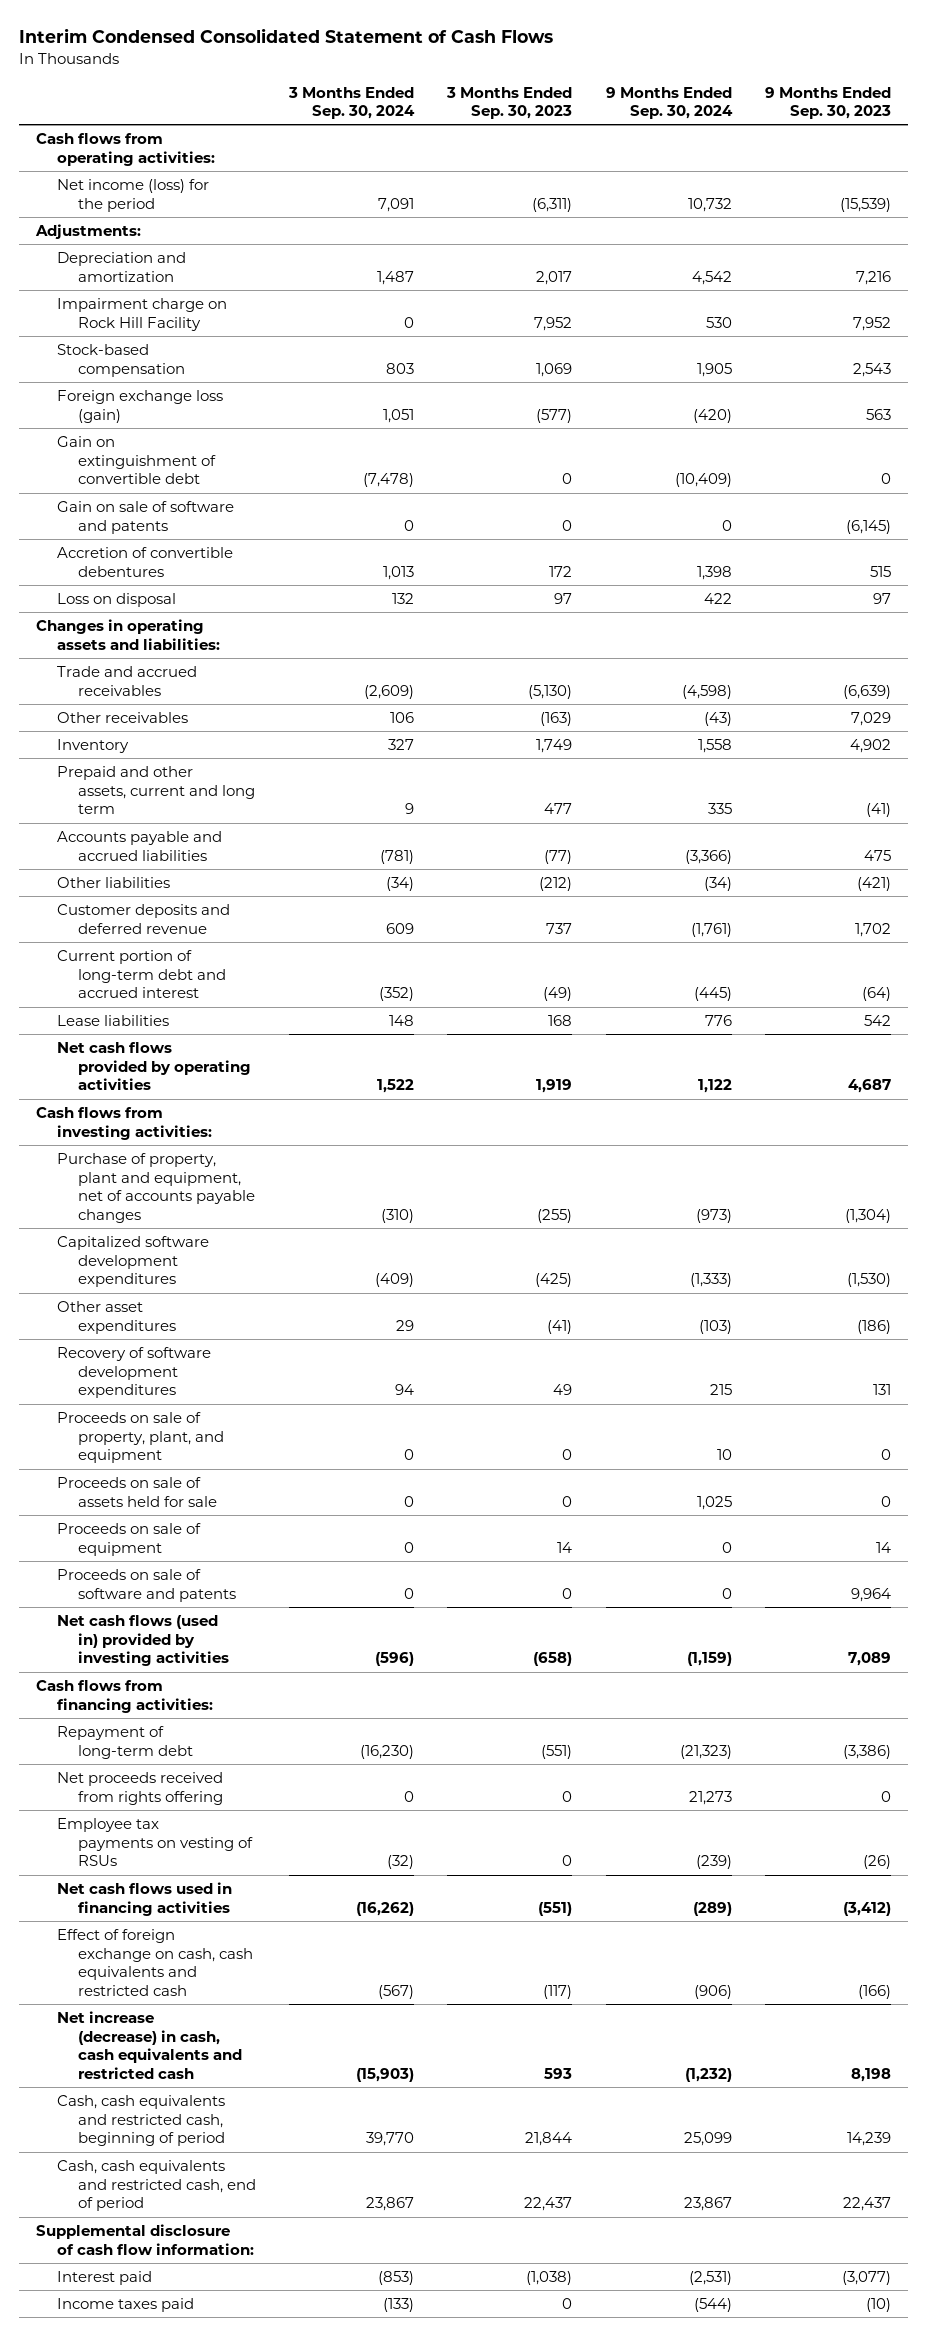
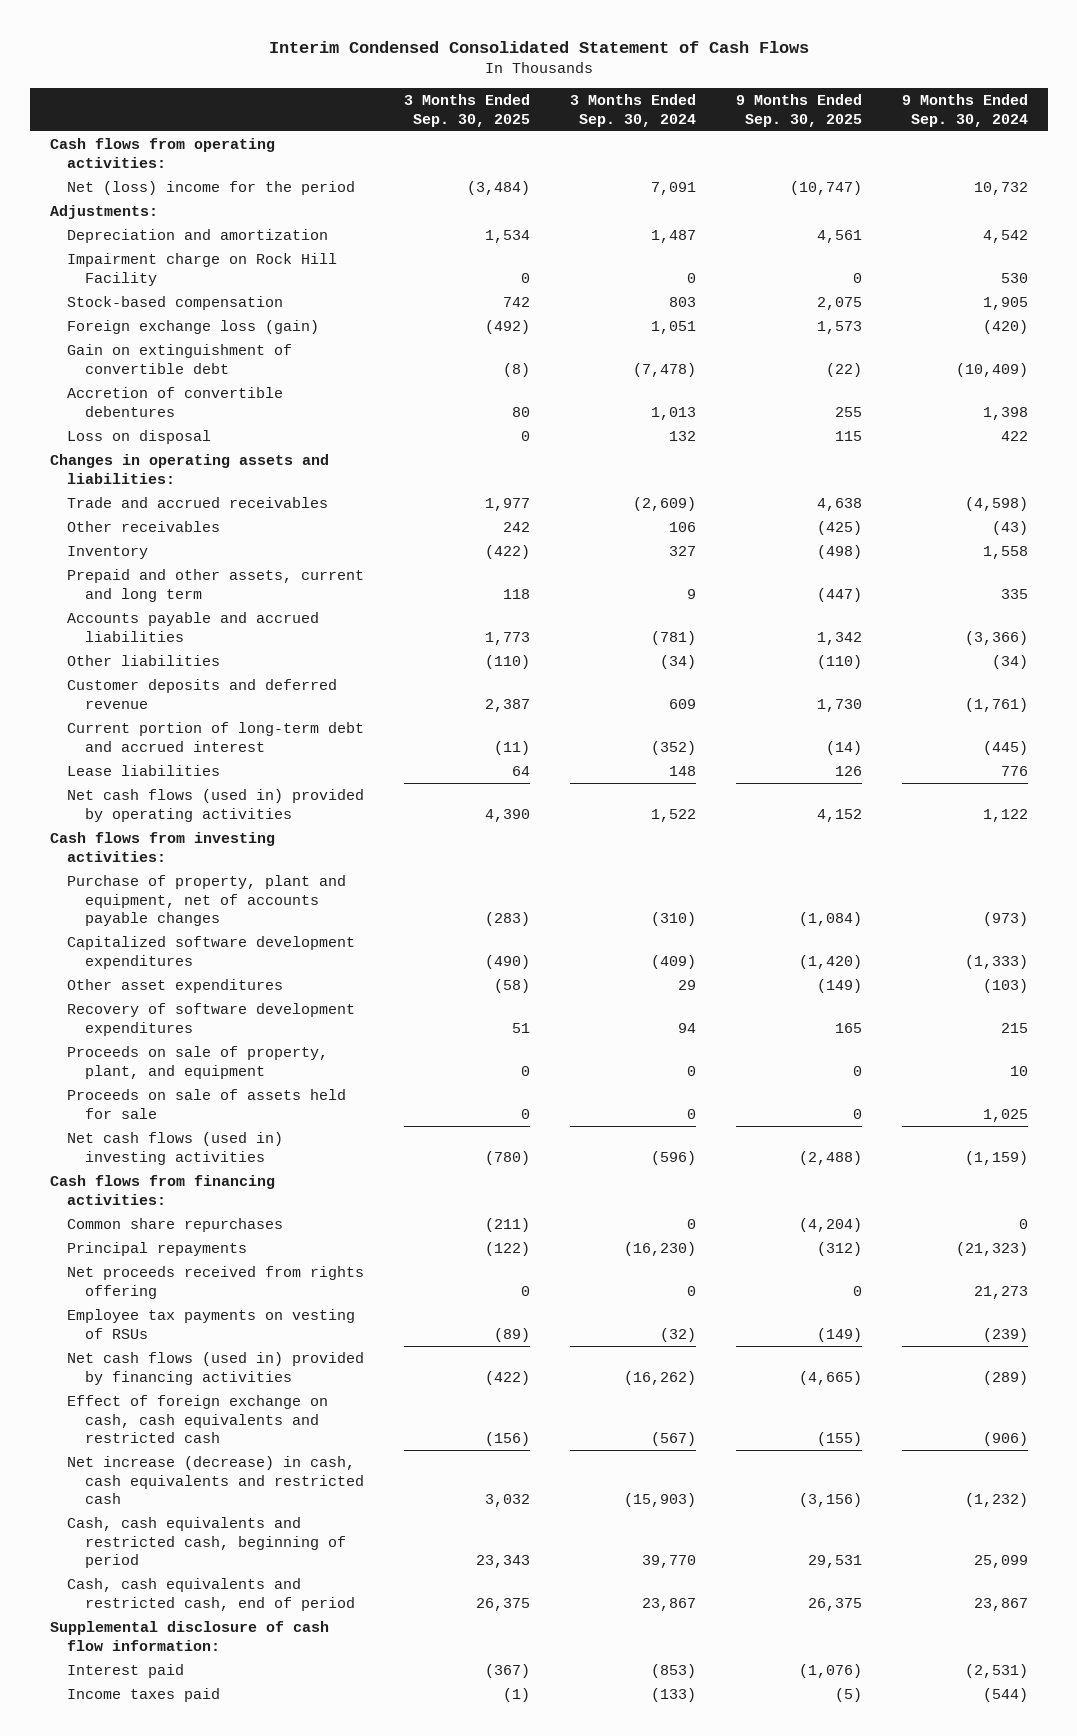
[446,86,573,120] 3 Months Ended Sep. 30, 2023 -> none
[765,86,892,120] 9 Months Ended Sep. 30, 2023 -> none
none -> [404,93,531,127] 3 Months Ended Sep. 30, 2025
none -> [735,93,862,127] 9 Months Ended Sep. 30, 2025
[56,178,209,212] Net income (loss) for the period -> [67,180,356,195] Net (loss) income for the period
[56,500,234,534] Gain on sale of software and patents -> none
[56,1041,251,1091] Net cash flows provided by operating activities -> [67,788,365,822] Net cash flows (used in) provided by operating activities
[56,1522,201,1556] Proceeds on sale of equipment -> none
[56,1568,236,1602] Proceeds on sale of software and patents -> none
[56,1614,229,1667] Net cash flows (used in) provided by investing activities -> [67,1131,284,1165] Net cash flows (used in) investing activities
none -> [67,1217,284,1232] Common share repurchases
[56,1725,193,1759] Repayment of long-term debt -> [67,1241,248,1256] Principal repayments
[56,1881,232,1916] Net cash flows used in financing activities -> [67,1351,365,1385] Net cash flows (used in) provided by financing activities

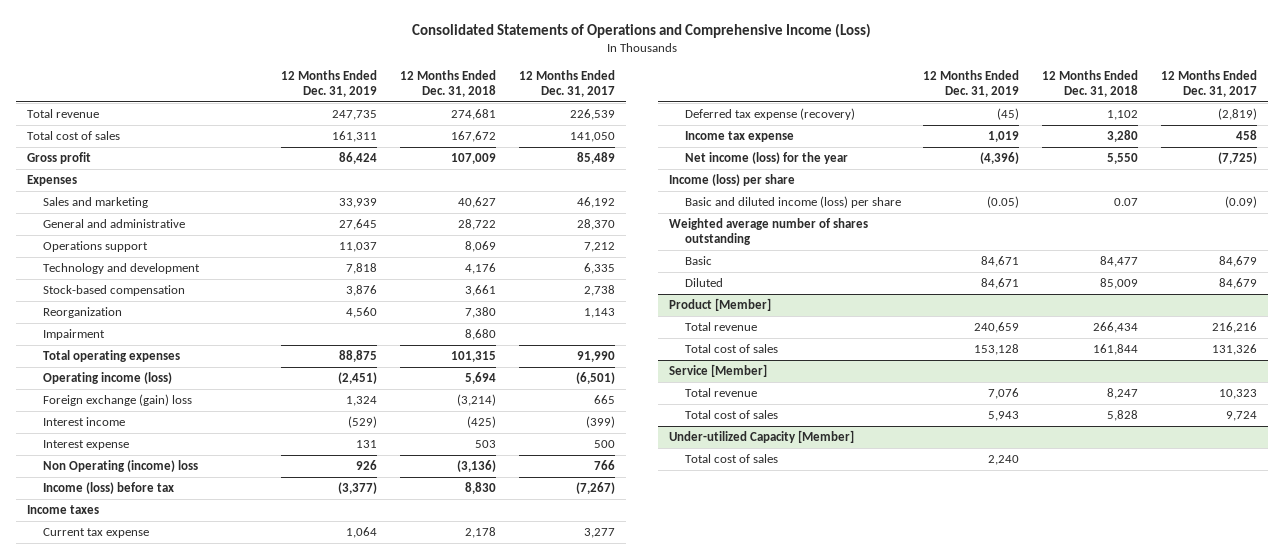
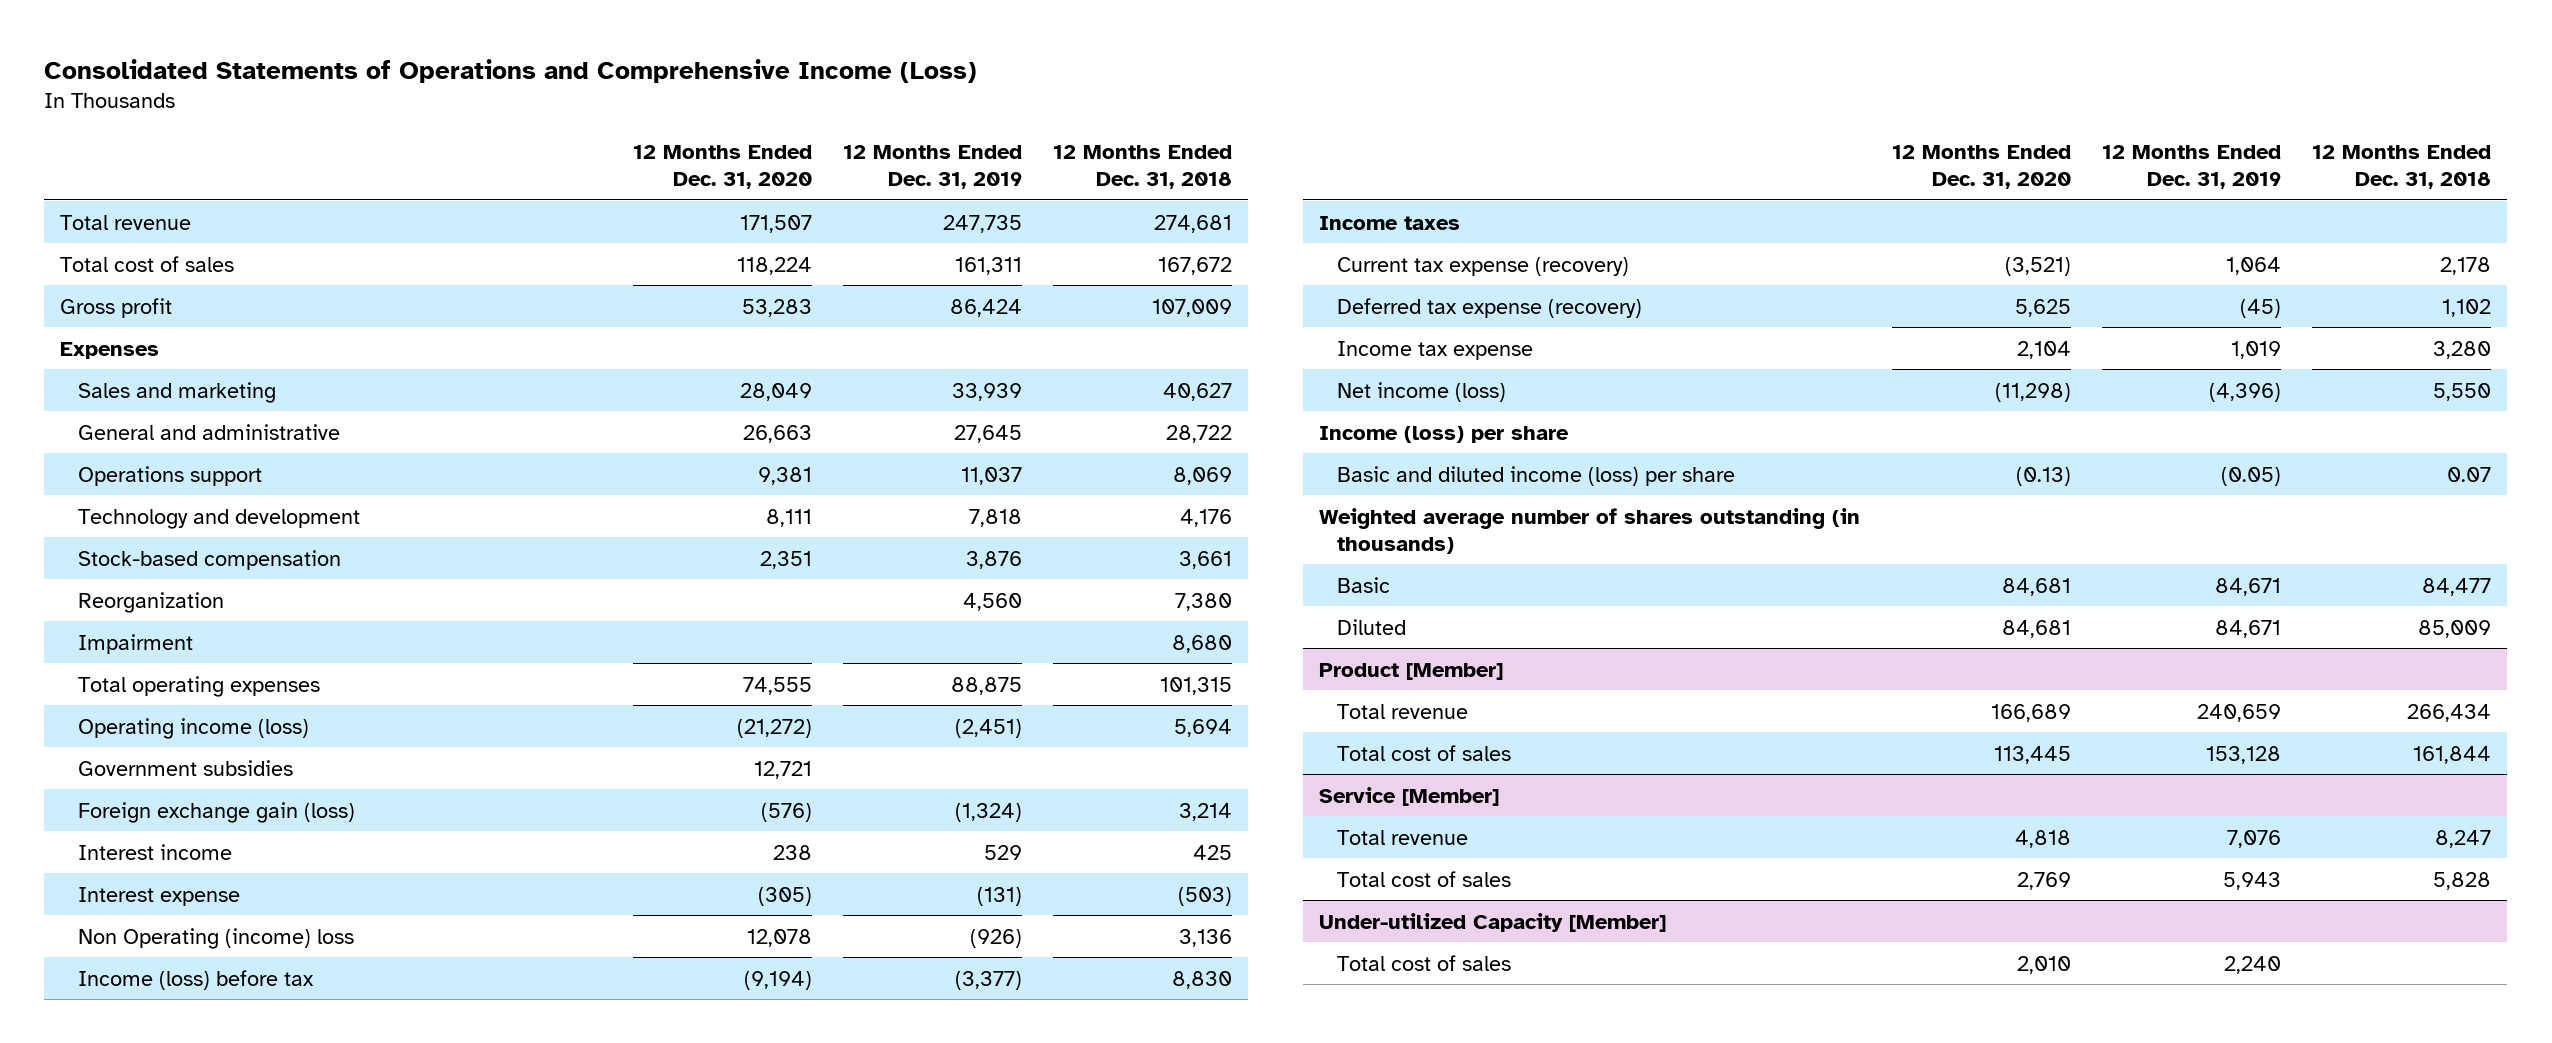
[518,69,615,98] 12 Months Ended Dec. 31, 2017 -> none
none -> [632,145,812,190] 12 Months Ended Dec. 31, 2020
none -> [77,759,293,776] Government subsidies
[42,393,192,406] Foreign exchange (gain) loss -> [77,801,355,823] Foreign exchange gain (loss)
[346,395,378,406] 1,324 -> [954,802,1022,822] (1,324)
[457,393,497,406] (3,214) -> [1179,802,1233,821] 3,214
[348,415,378,428] (529) -> [983,844,1022,860] 529
[467,415,497,428] (425) -> [1193,844,1233,860] 425
[356,439,378,448] 131 -> [976,886,1022,906] (131)
[475,439,497,448] 503 -> [1178,886,1233,906] (503)
[356,459,378,470] 926 -> [969,928,1022,948] (926)
[457,459,497,472] (3,136) -> [1179,928,1233,947] 3,136
[42,527,149,538] Current tax expense -> [1336,256,1629,276] Current tax expense (recovery)
[684,151,848,164] Net income (loss) for the year -> [1336,381,1506,402] Net income (loss)
[668,217,868,246] Weighted average number of shares outstanding -> [1319,507,1861,554] Weighted average number of shares outstanding (in thousands)

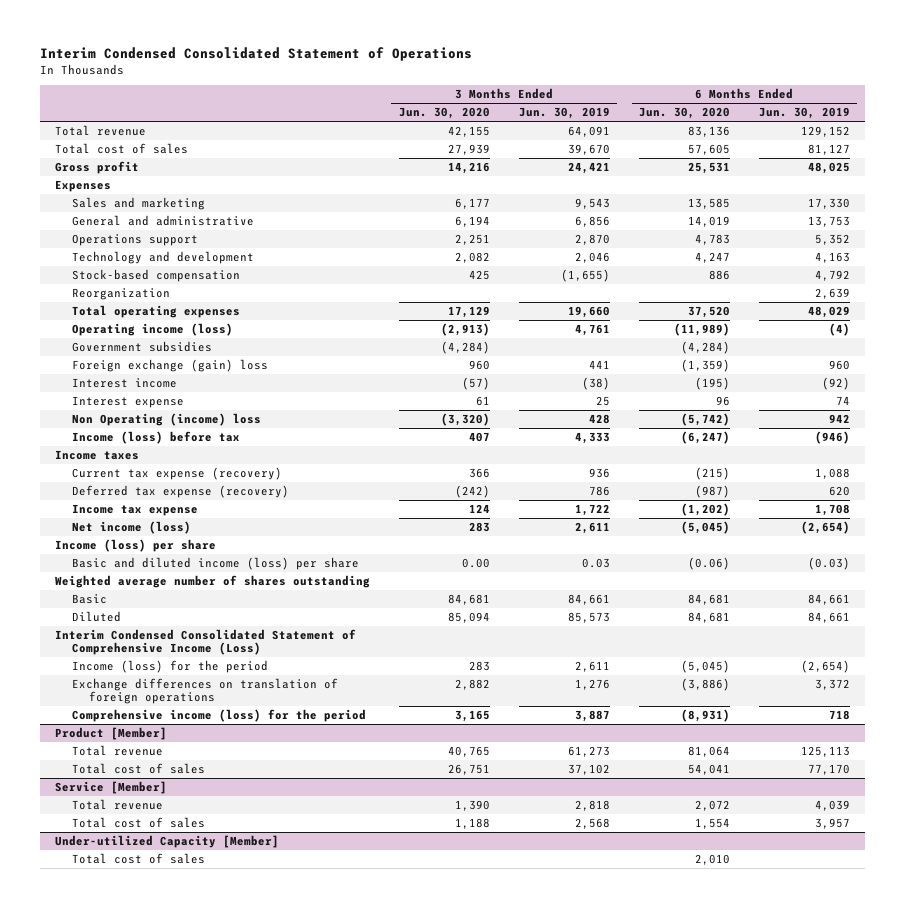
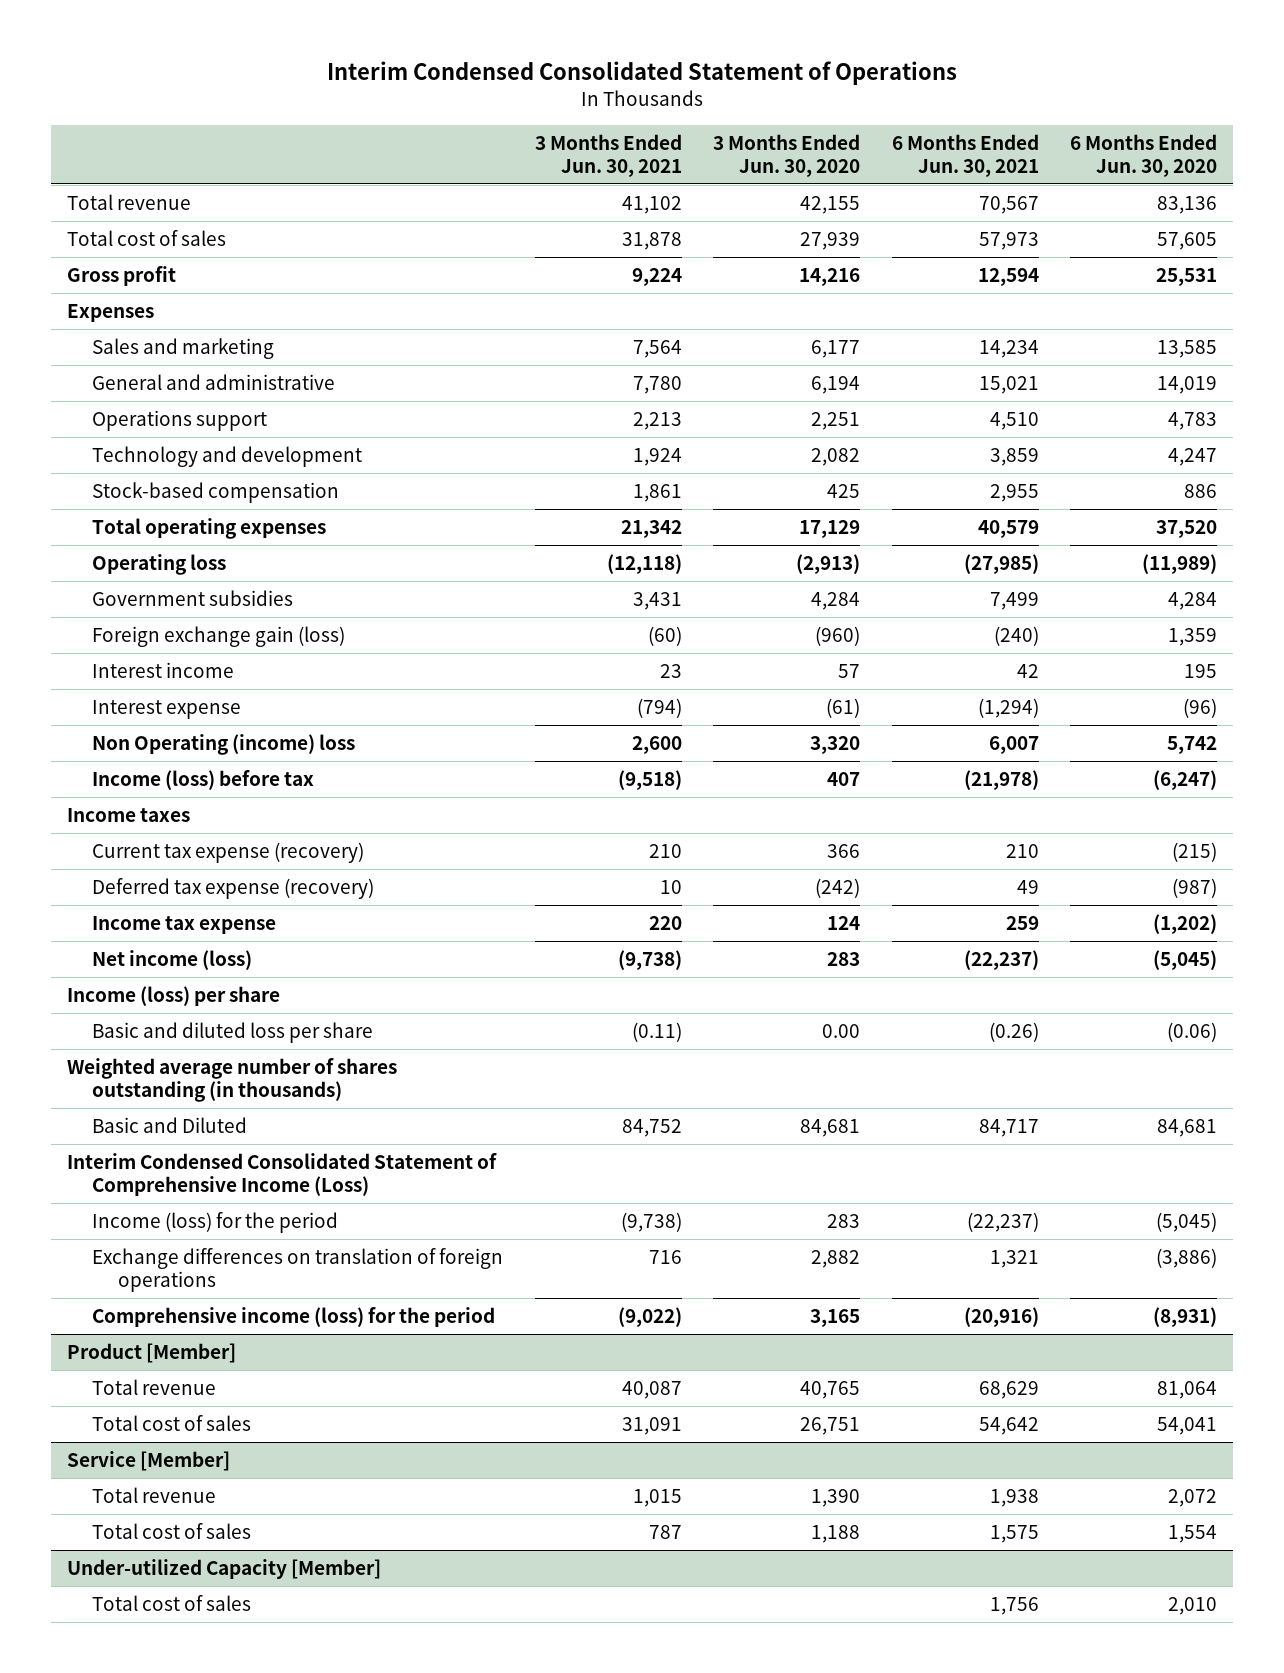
[518,107,610,120] Jun. 30, 2019 -> none
[759,107,851,120] Jun. 30, 2019 -> none
none -> [534,134,682,177] 3 Months Ended Jun. 30, 2021
none -> [891,134,1039,177] 6 Months Ended Jun. 30, 2021
[71,287,170,300] Reorganization -> none
[71,322,233,336] Operating income (loss) -> [92,554,227,576] Operating loss
[440,340,490,354] (4,284) -> [811,592,861,611] 4,284
[680,340,730,354] (4,284) -> [1167,592,1217,611] 4,284
[71,358,268,372] Foreign exchange (gain) loss -> [92,626,346,648] Foreign exchange gain (loss)
[468,359,490,370] 960 -> [815,626,861,647] (960)
[680,358,730,372] (1,359) -> [1167,628,1217,647] 1,359
[461,376,490,390] (57) -> [838,664,861,679] 57
[694,376,730,390] (195) -> [1183,664,1217,679] 195
[475,395,490,406] 61 -> [826,698,861,719] (61)
[715,395,730,406] 96 -> [1182,698,1217,719] (96)
[440,412,490,426] (3,320) -> [810,736,861,755] 3,320
[680,412,730,426] (5,742) -> [1166,736,1217,755] 5,742
[71,610,121,622] Diluted -> none
[71,556,359,570] Basic and diluted income (loss) per share -> [92,1022,374,1044] Basic and diluted loss per share
[54,574,370,588] Weighted average number of shares outstanding -> [66,1058,397,1102] Weighted average number of shares outstanding (in thousands)
[71,593,107,604] Basic -> [92,1117,248,1134] Basic and Diluted

